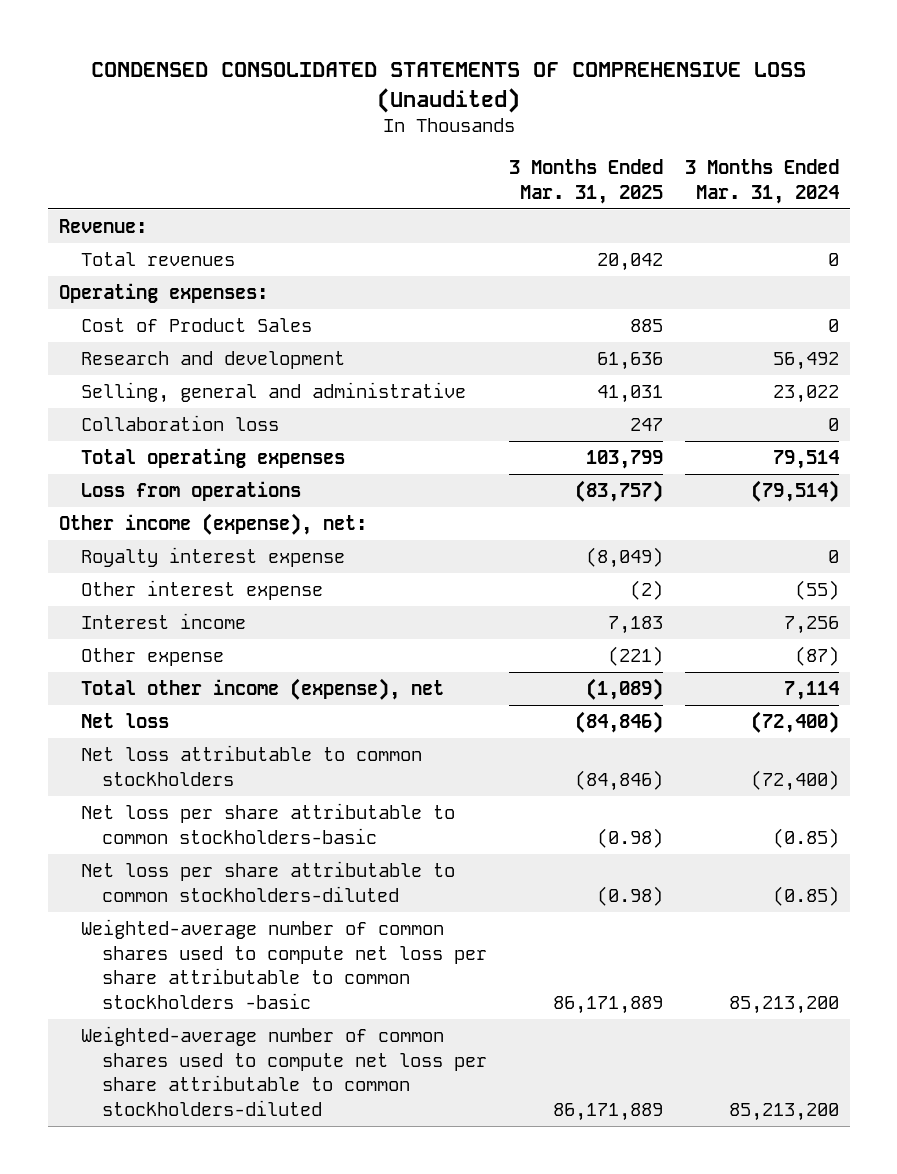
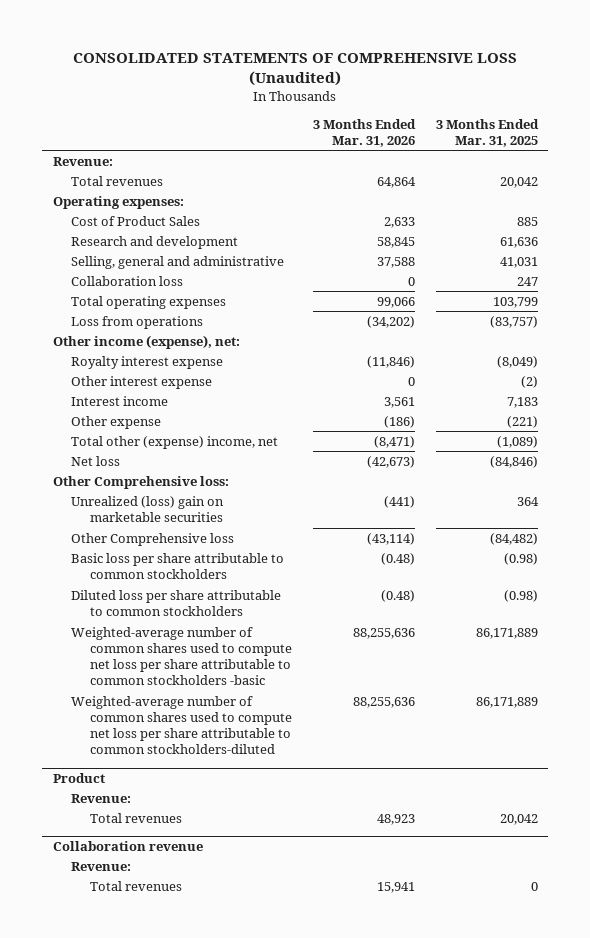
[90,62,806,113] CONDENSED CONSOLIDATED STATEMENTS OF COMPREHENSIVE LOSS (Unaudited) -> [73,52,518,86] CONSOLIDATED STATEMENTS OF COMPREHENSIVE LOSS (Unaudited)
[684,159,839,204] 3 Months Ended Mar. 31, 2024 -> none
none -> [312,118,416,147] 3 Months Ended Mar. 31, 2026
[80,678,444,701] Total other income (expense), net -> [71,435,279,449] Total other (expense) income, net
[80,745,422,786] Net loss attributable to common stockholders -> none
none -> [52,475,229,489] Other Comprehensive loss:
none -> [71,495,225,523] Unrealized (loss) gain on marketable securities
none -> [71,532,235,546] Other Comprehensive loss
[80,803,455,844] Net loss per share attributable to common stockholders-basic -> [71,552,285,580] Basic loss per share attributable to common stockholders
[80,861,455,902] Net loss per share attributable to common stockholders-diluted -> [71,589,282,617] Diluted loss per share attributable to common stockholders
none -> [52,772,105,783] Product
none -> [71,793,132,803] Revenue:
none -> [89,812,182,823] Total revenues
none -> [52,840,203,851] Collaboration revenue
none -> [71,861,132,871] Revenue:
none -> [89,880,182,891] Total revenues

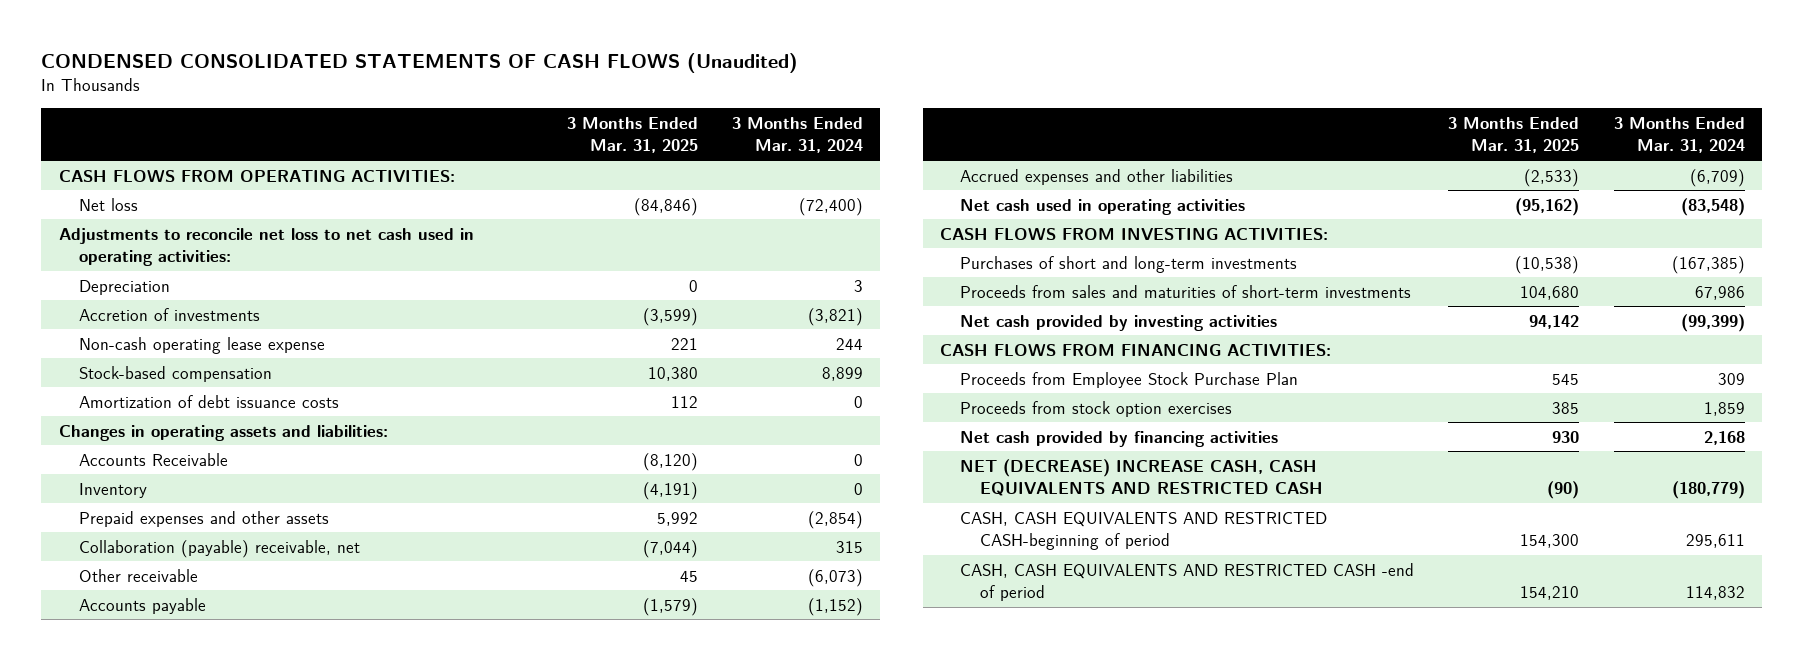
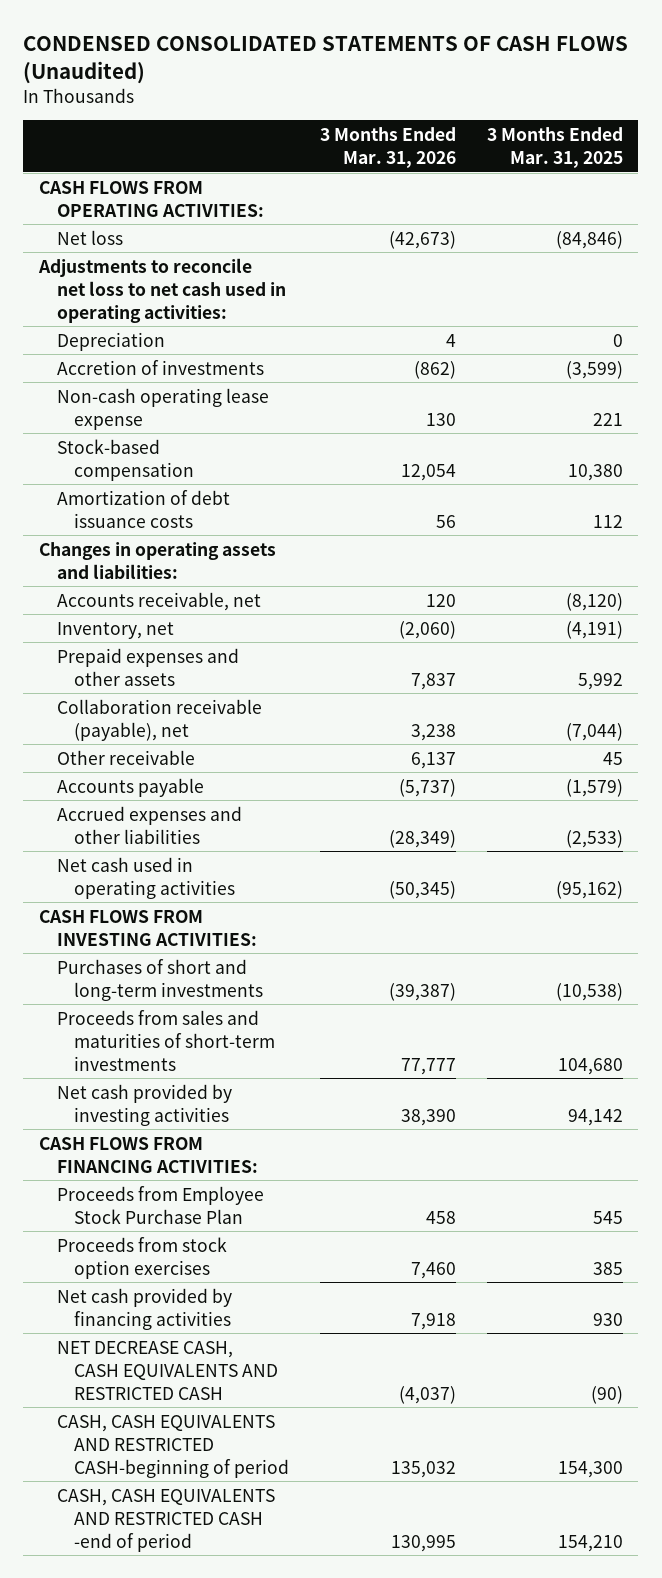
[732,117,864,154] 3 Months Ended Mar. 31, 2024 -> none
none -> [320,126,457,168] 3 Months Ended Mar. 31, 2026
[78,452,228,466] Accounts Receivable -> [56,591,261,611] Accounts receivable, net
[78,482,147,498] Inventory -> [56,621,174,639] Inventory, net
[78,539,360,558] Collaboration (payable) receivable, net -> [56,698,262,741] Collaboration receivable (payable), net
[960,458,1324,496] NET (DECREASE) INCREASE CASH, CASH EQUIVALENTS AND RESTRICTED CASH -> [56,1340,279,1400] NET DECREASE CASH, CASH EQUIVALENTS AND RESTRICTED CASH

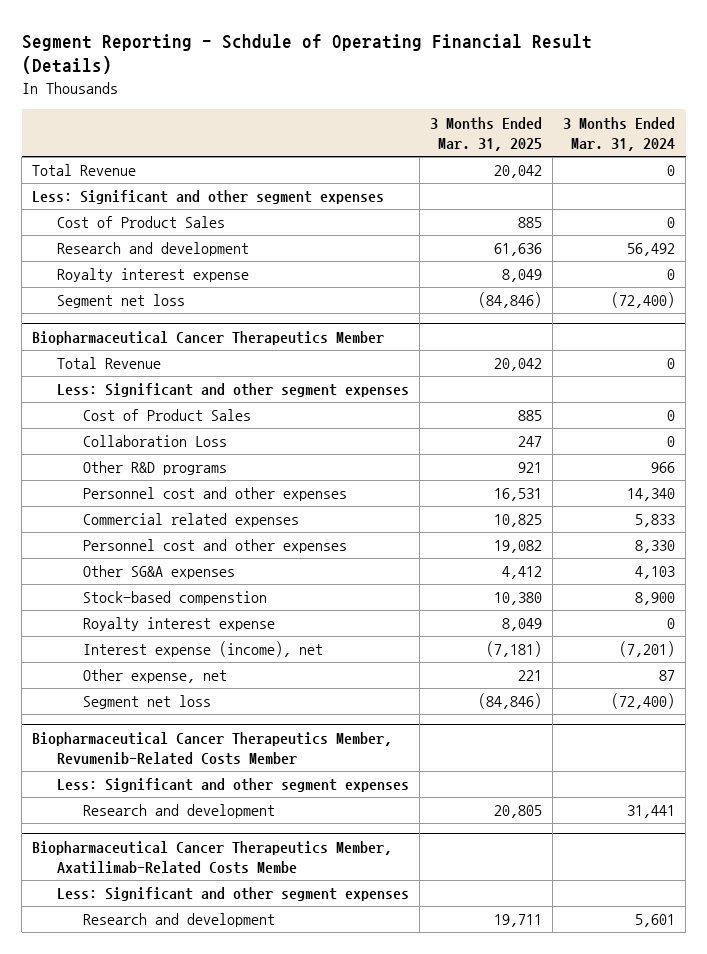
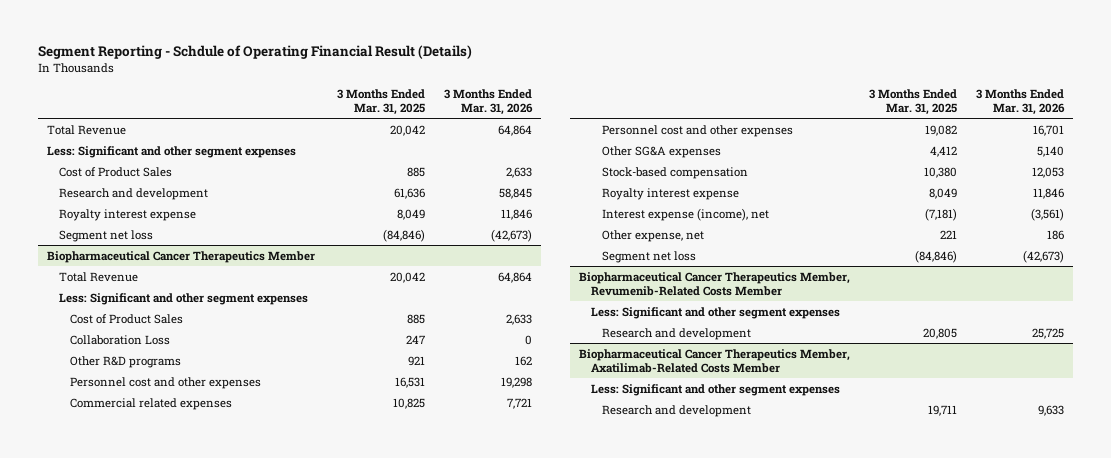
[563,116,676,151] 3 Months Ended Mar. 31, 2024 -> none
none -> [443,88,533,116] 3 Months Ended Mar. 31, 2026
[82,591,267,606] Stock-based compenstion -> [602,166,749,179] Stock-based compensation
[32,840,393,875] Biopharmaceutical Cancer Therapeutics Member, Axatilimab-Related Costs Membe -> [579,348,851,374] Biopharmaceutical Cancer Therapeutics Member, Axatilimab-Related Costs Member

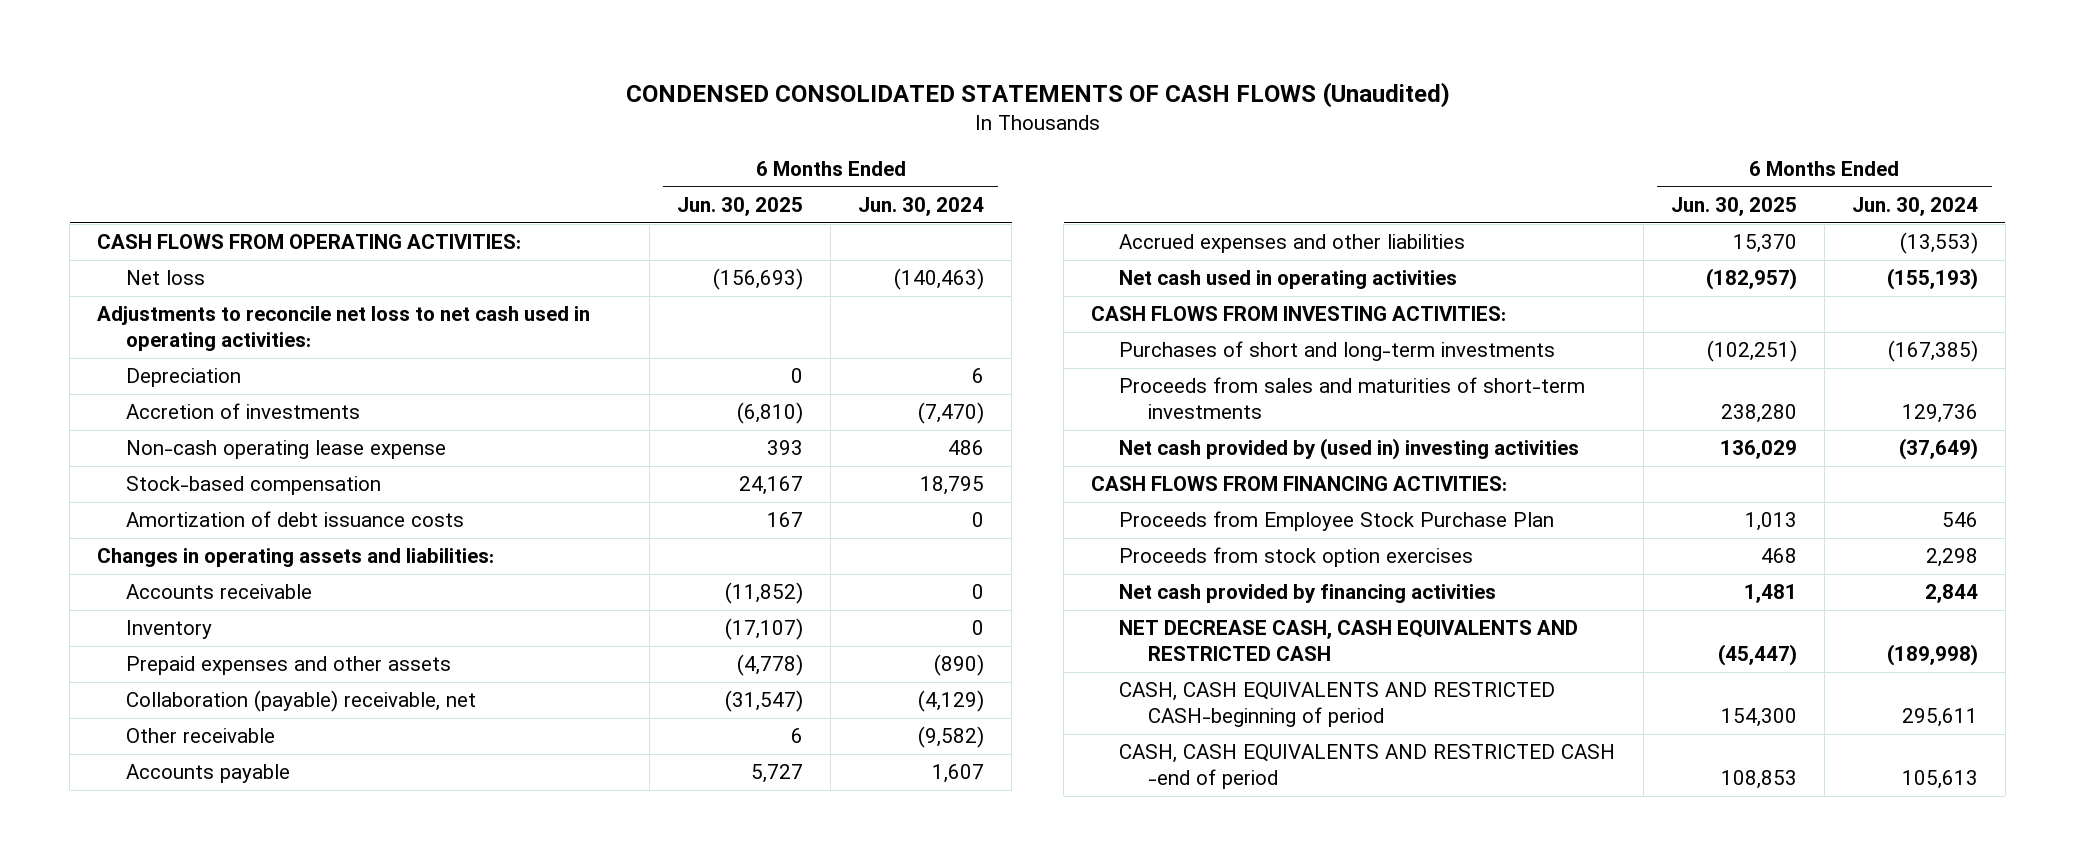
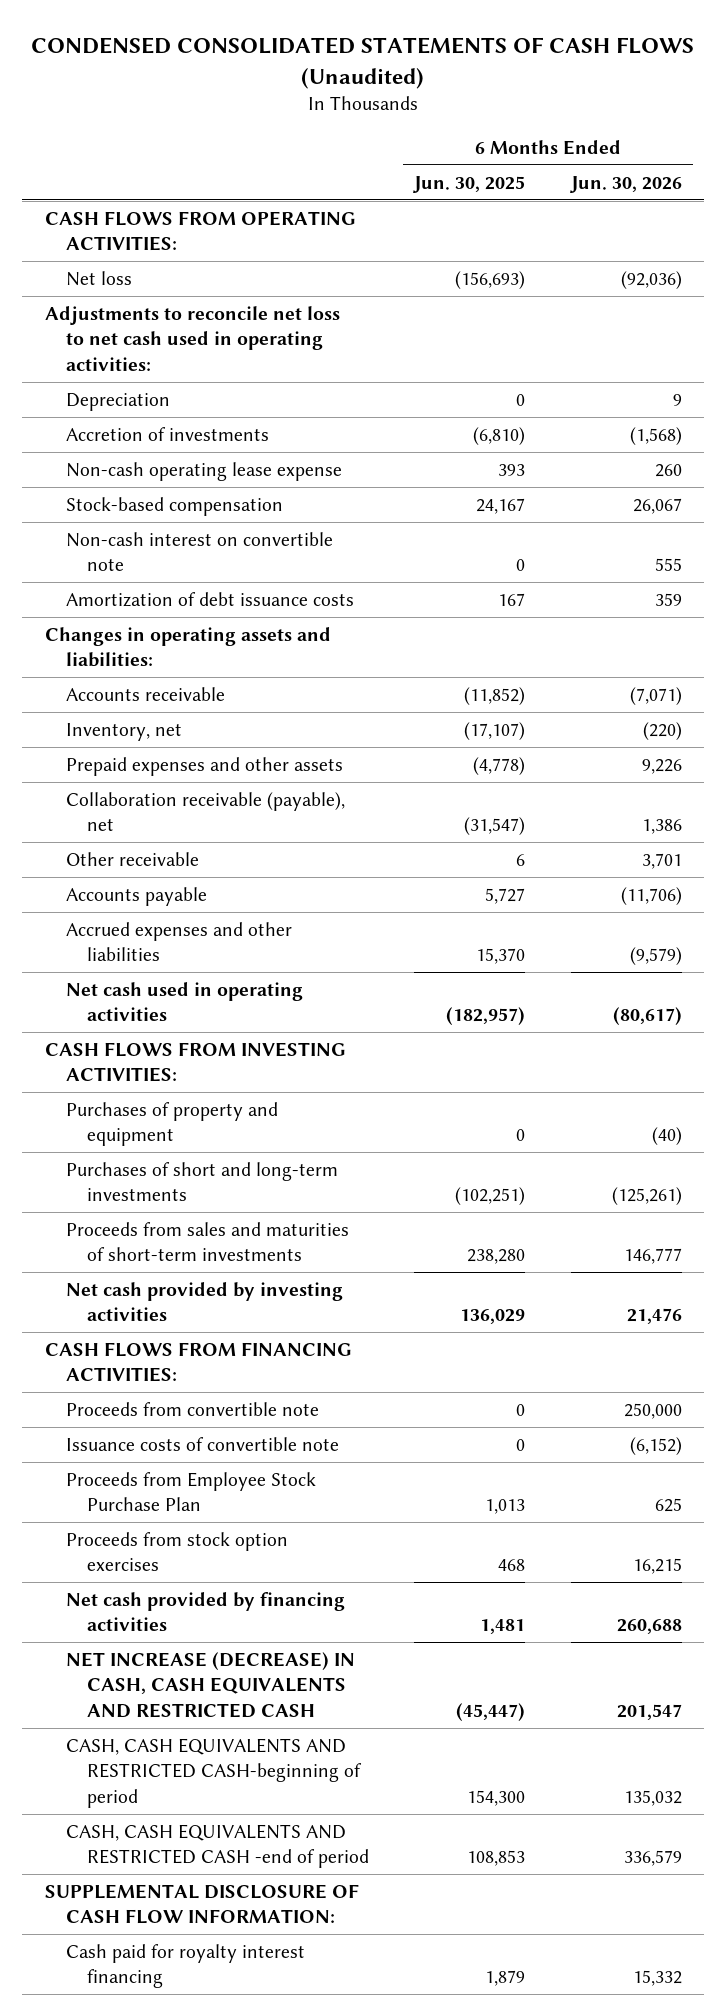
[858,197,985,217] Jun. 30, 2024 -> none
none -> [569,175,682,193] Jun. 30, 2026
none -> [65,531,333,572] Non-cash interest on convertible note
[125,620,212,640] Inventory -> [65,722,182,741] Inventory, net
[125,690,476,713] Collaboration (payable) receivable, net -> [65,791,345,832] Collaboration receivable (payable), net
none -> [65,1101,278,1147] Purchases of property and equipment
[1119,438,1580,461] Net cash provided by (used in) investing activities -> [65,1281,343,1322] Net cash provided by investing activities
none -> [65,1401,319,1416] Proceeds from convertible note
none -> [65,1436,339,1451] Issuance costs of convertible note
[1119,620,1579,662] NET DECREASE CASH, CASH EQUIVALENTS AND RESTRICTED CASH -> [65,1651,355,1718] NET INCREASE (DECREASE) IN CASH, CASH EQUIVALENTS AND RESTRICTED CASH
none -> [45,1883,360,1925] SUPPLEMENTAL DISCLOSURE OF CASH FLOW INFORMATION:
none -> [65,1943,305,1989] Cash paid for royalty interest financing

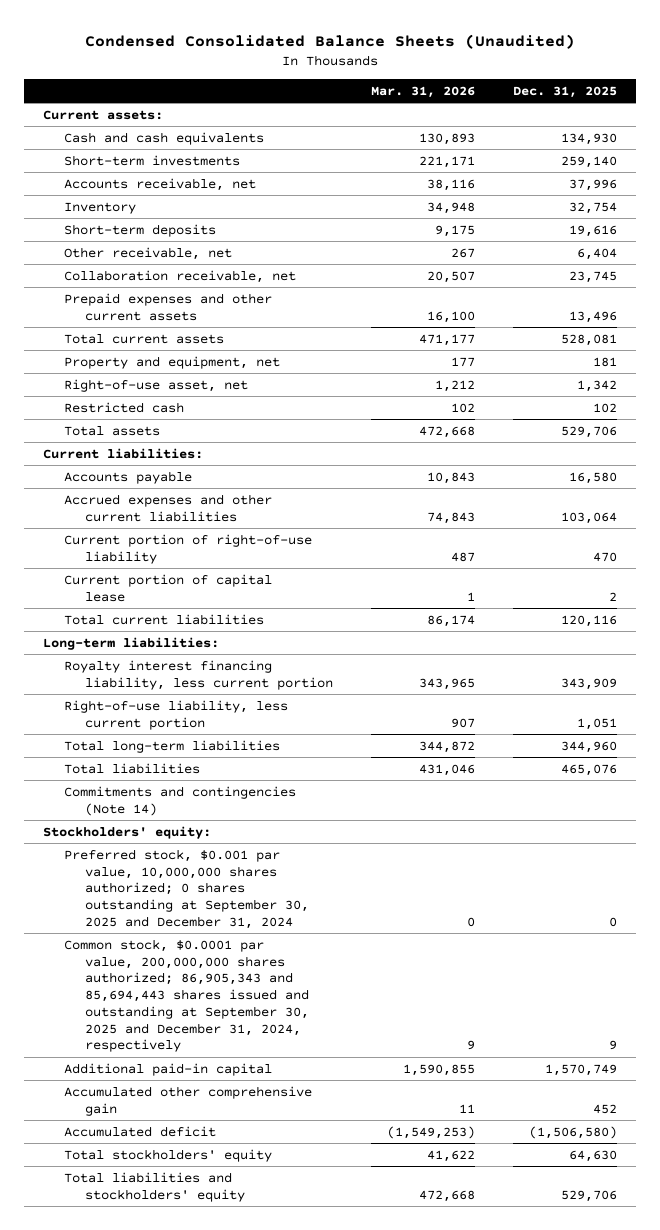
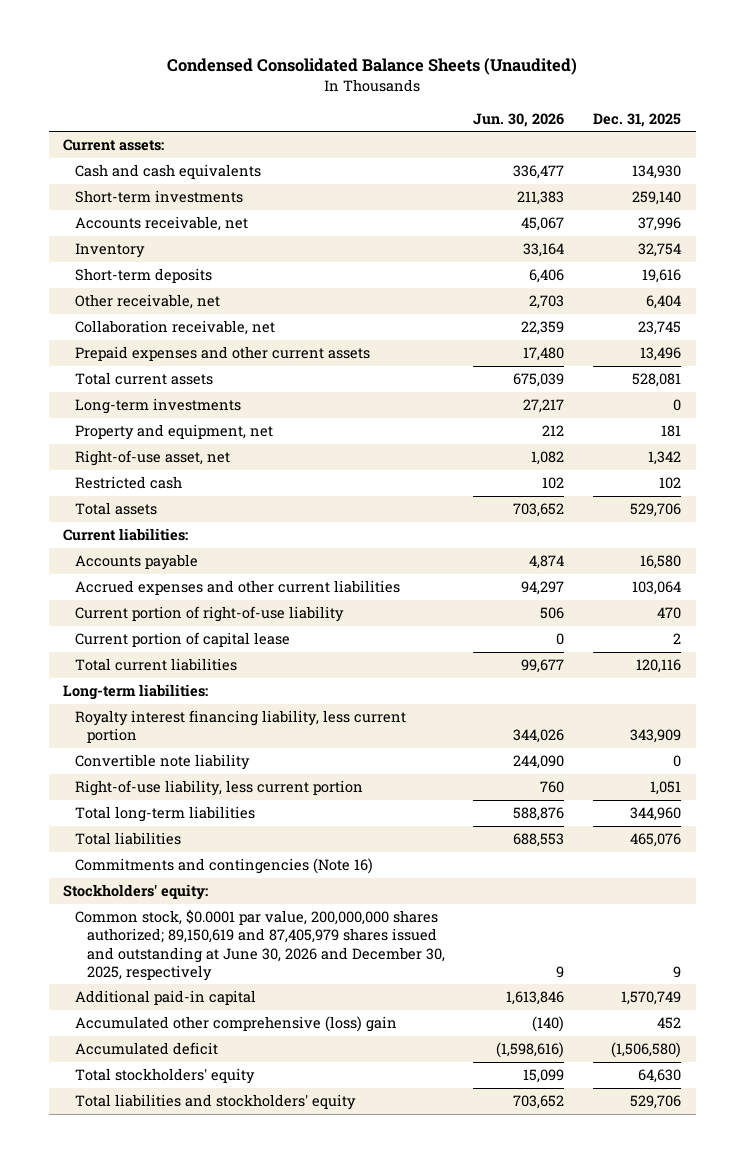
[371,85,476,98] Mar. 31, 2026 -> none
none -> [473,112,565,127] Jun. 30, 2026
none -> [74,398,241,415] Long-term investments
none -> [74,754,250,771] Convertible note liability
[63,785,296,816] Commitments and contingencies (Note 14) -> [74,858,373,875] Commitments and contingencies (Note 16)
[63,848,309,929] Preferred stock, $0.001 par value, 10,000,000 shares authorized; 0 shares outstanding at September 30, 2025 and December 31, 2024 -> none
[63,938,309,1053] Common stock, $0.0001 par value, 200,000,000 shares authorized; 86,905,343 and 85,694,443 shares issued and outstanding at September 30, 2025 and December 31, 2024, respectively -> [74,910,445,981] Common stock, $0.0001 par value, 200,000,000 shares authorized; 89,150,619 and 87,405,979 shares issued and outstanding at June 30, 2026 and December 30, 2025, respectively
[63,1085,312,1116] Accumulated other comprehensive gain -> [74,1016,397,1033] Accumulated other comprehensive (loss) gain

